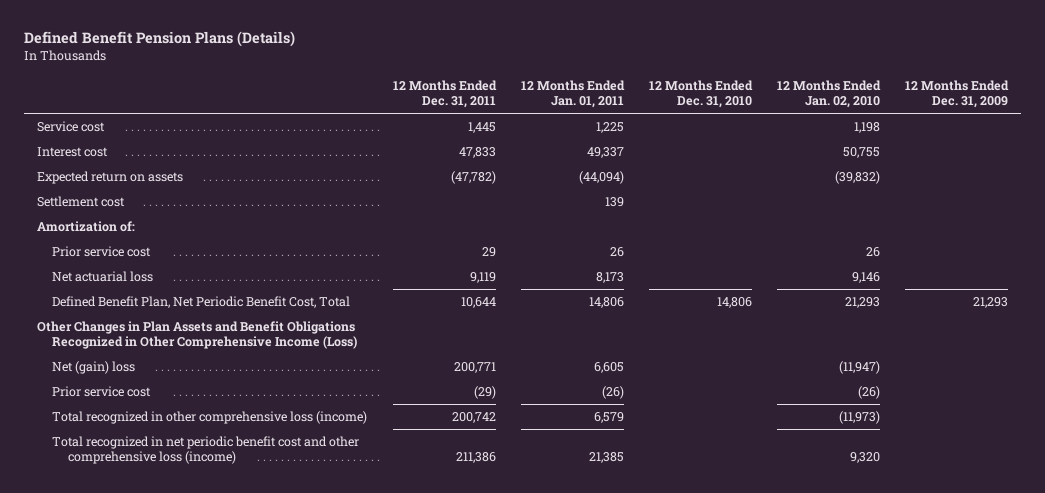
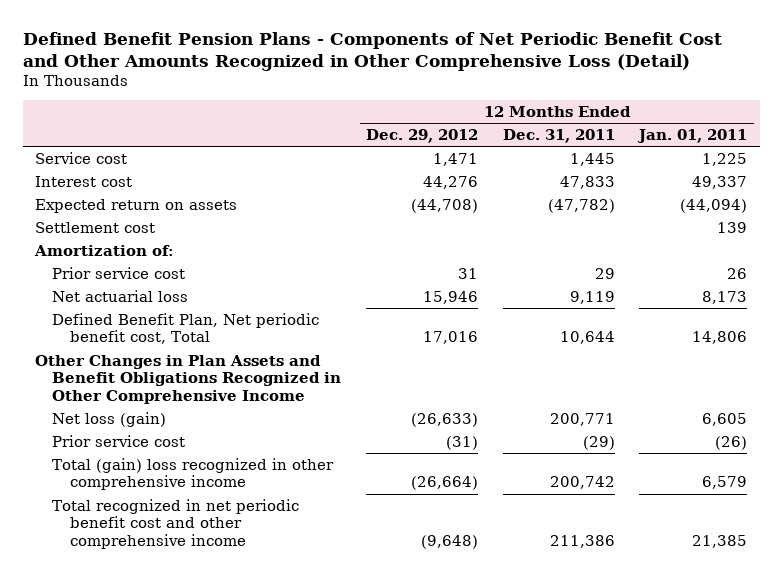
[23,31,295,48] Defined Benefit Pension Plans (Details) -> [22,31,722,71] Defined Benefit Pension Plans - Components of Net Periodic Benefit Cost and Other Amounts Recognized in Other Comprehensive Loss (Detail)
[648,79,753,109] 12 Months Ended Dec. 31, 2010 -> none
[777,79,882,109] 12 Months Ended Jan. 02, 2010 -> none
[905,79,1010,109] 12 Months Ended Dec. 31, 2009 -> none
none -> [366,129,479,144] Dec. 29, 2012
[52,295,351,308] Defined Benefit Plan, Net Periodic Benefit Cost, Total -> [52,312,320,345] Defined Benefit Plan, Net periodic benefit cost, Total
[36,320,358,350] Other Changes in Plan Assets and Benefit Obligations Recognized in Other Comprehensive Income (Loss) -> [34,354,342,405] Other Changes in Plan Assets and Benefit Obligations Recognized in Other Comprehensive Income
[52,360,136,374] Net (gain) loss -> [52,411,167,427] Net loss (gain)
[52,410,368,424] Total recognized in other comprehensive loss (income) -> [52,457,335,491] Total (gain) loss recognized in other comprehensive income
[52,435,360,465] Total recognized in net periodic benefit cost and other comprehensive loss (income) -> [52,498,300,550] Total recognized in net periodic benefit cost and other comprehensive income

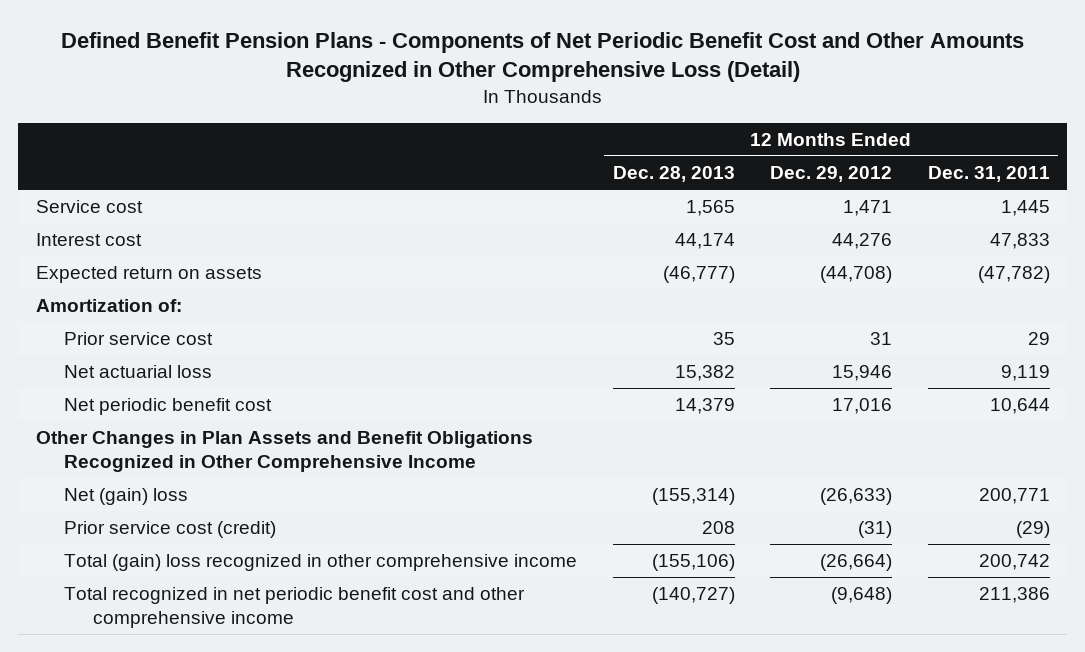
[637,129,748,144] Jan. 01, 2011 -> none
none -> [612,166,735,183] Dec. 28, 2013
[34,221,155,233] Settlement cost -> none
[52,312,320,345] Defined Benefit Plan, Net periodic benefit cost, Total -> [64,398,273,416] Net periodic benefit cost
[52,411,167,427] Net loss (gain) -> [64,488,189,506] Net (gain) loss
[52,434,186,447] Prior service cost -> [64,521,277,539] Prior service cost (credit)

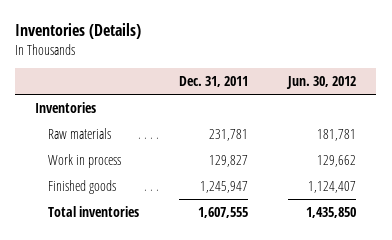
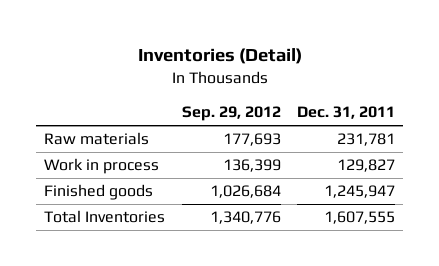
[15,23,142,40] Inventories (Details) -> [137,47,302,64] Inventories (Detail)
[286,76,357,90] Jun. 30, 2012 -> none
none -> [181,106,281,122] Sep. 29, 2012
[35,101,97,113] Inventories -> none
[48,205,140,217] Total inventories -> [43,210,165,224] Total Inventories

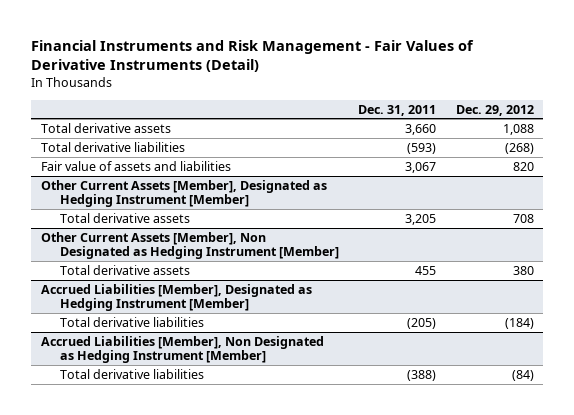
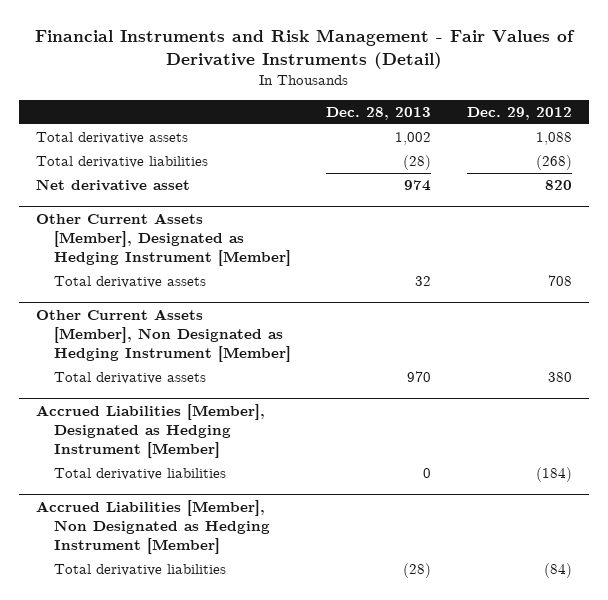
[358,104,437,116] Dec. 31, 2011 -> none
none -> [326,107,432,121] Dec. 28, 2013
[40,160,231,171] Fair value of assets and liabilities -> [36,178,191,191] Net derivative asset

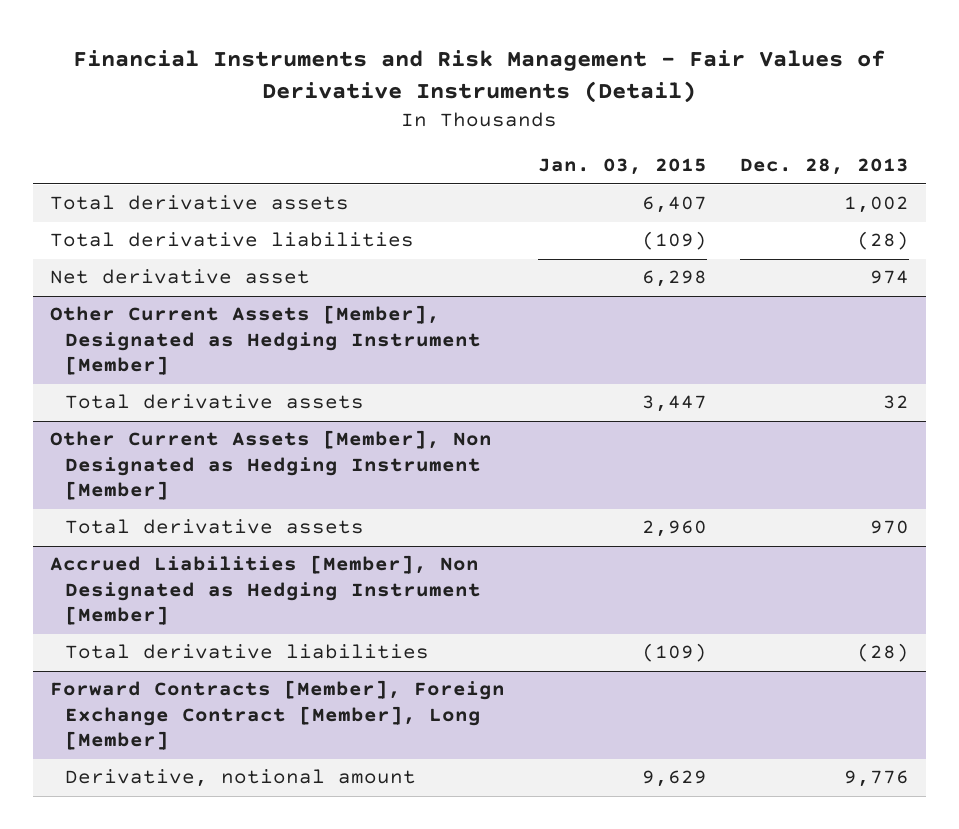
[466,107,572,121] Dec. 29, 2012 -> none
none -> [537,158,707,176] Jan. 03, 2015
[36,403,266,459] Accrued Liabilities [Member], Designated as Hedging Instrument [Member] -> none
[53,467,226,480] Total derivative liabilities -> none
none -> [49,680,505,751] Forward Contracts [Member], Foreign Exchange Contract [Member], Long [Member]
none -> [64,769,416,788] Derivative, notional amount

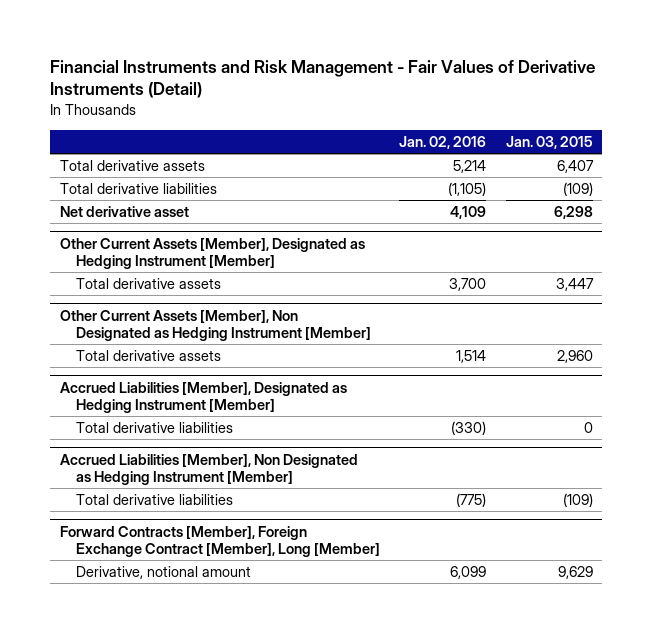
[739,158,909,176] Dec. 28, 2013 -> none
none -> [399,135,487,149] Jan. 02, 2016
none -> [59,381,347,413] Accrued Liabilities [Member], Designated as Hedging Instrument [Member]
none -> [75,422,233,434] Total derivative liabilities

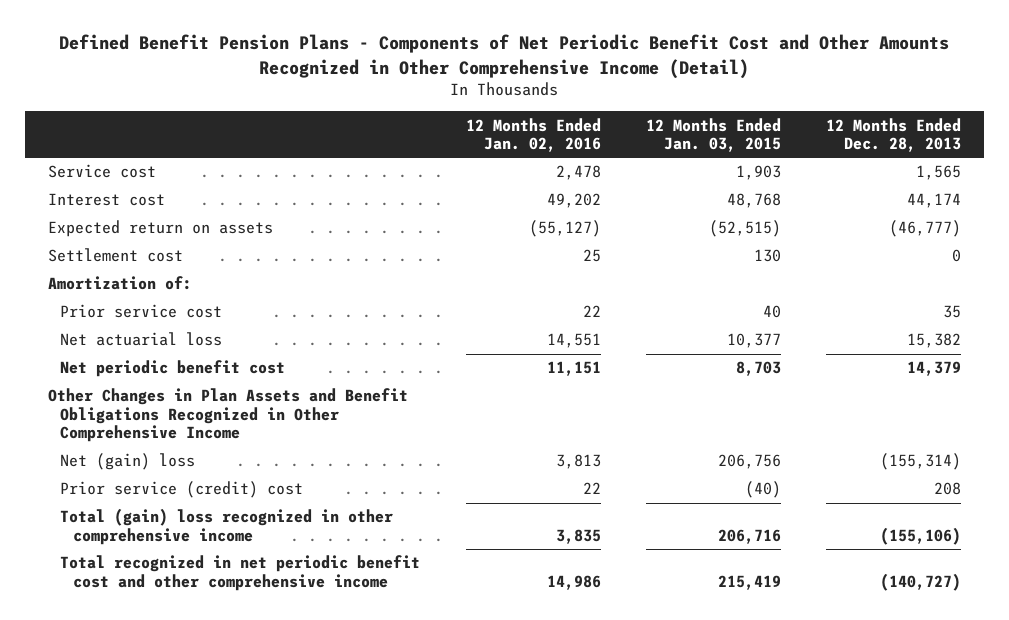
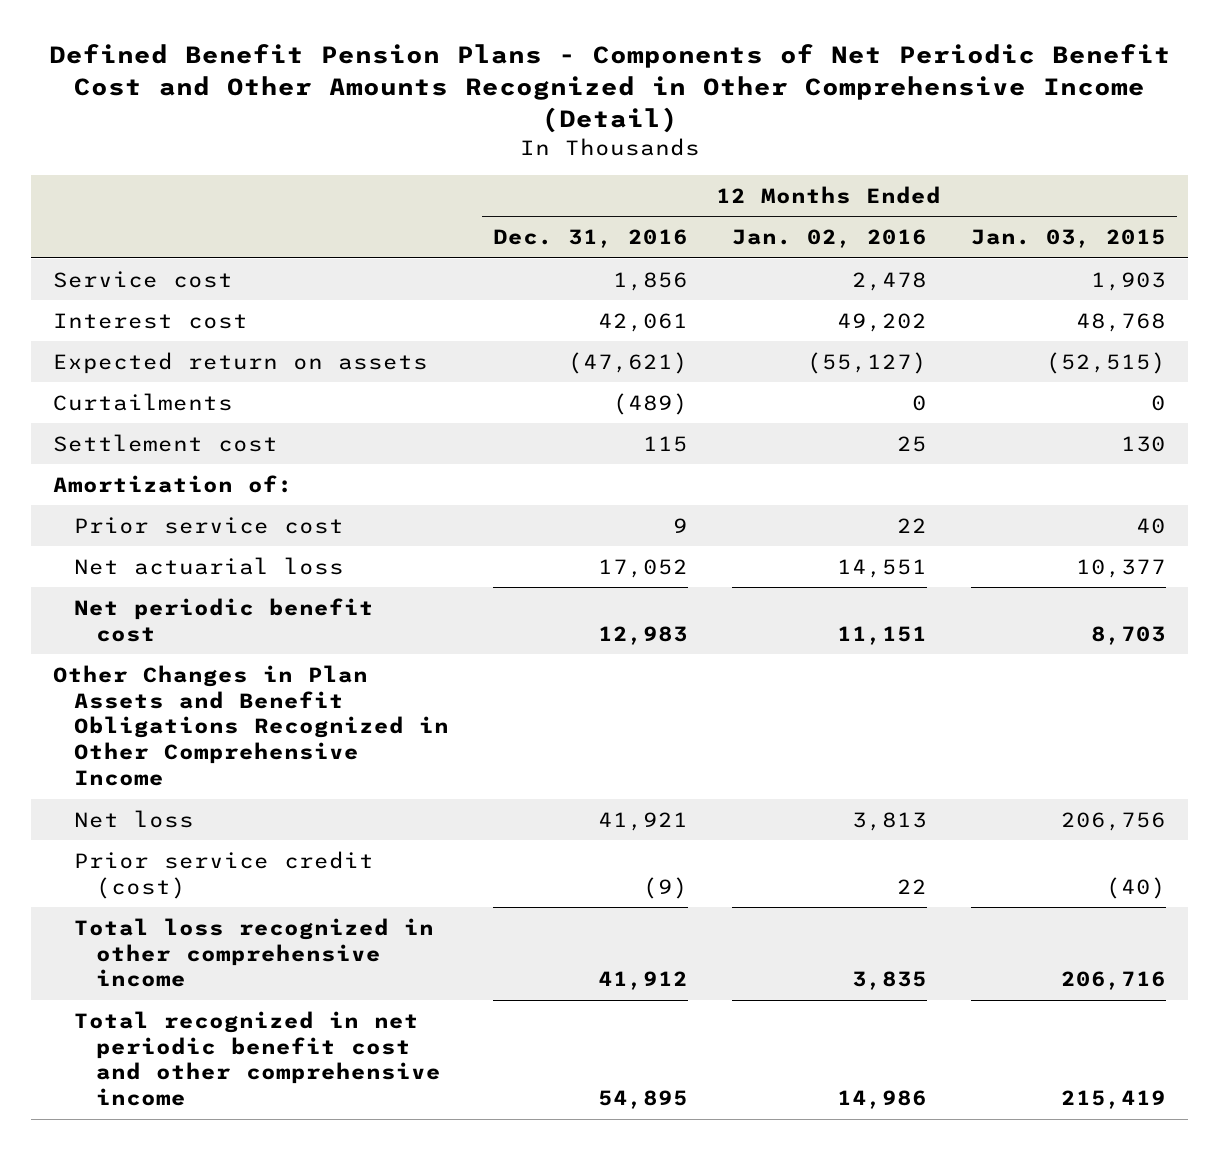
[826,117,962,153] 12 Months Ended Dec. 28, 2013 -> none
none -> [493,229,689,249] Dec. 31, 2016
none -> [53,392,234,411] Curtailments
[60,453,196,471] Net (gain) loss -> [74,809,195,828] Net loss
[60,481,304,499] Prior service (credit) cost -> [74,850,375,899] Prior service credit (cost)
[60,508,394,545] Total (gain) loss recognized in other comprehensive income -> [74,917,435,988] Total loss recognized in other comprehensive income

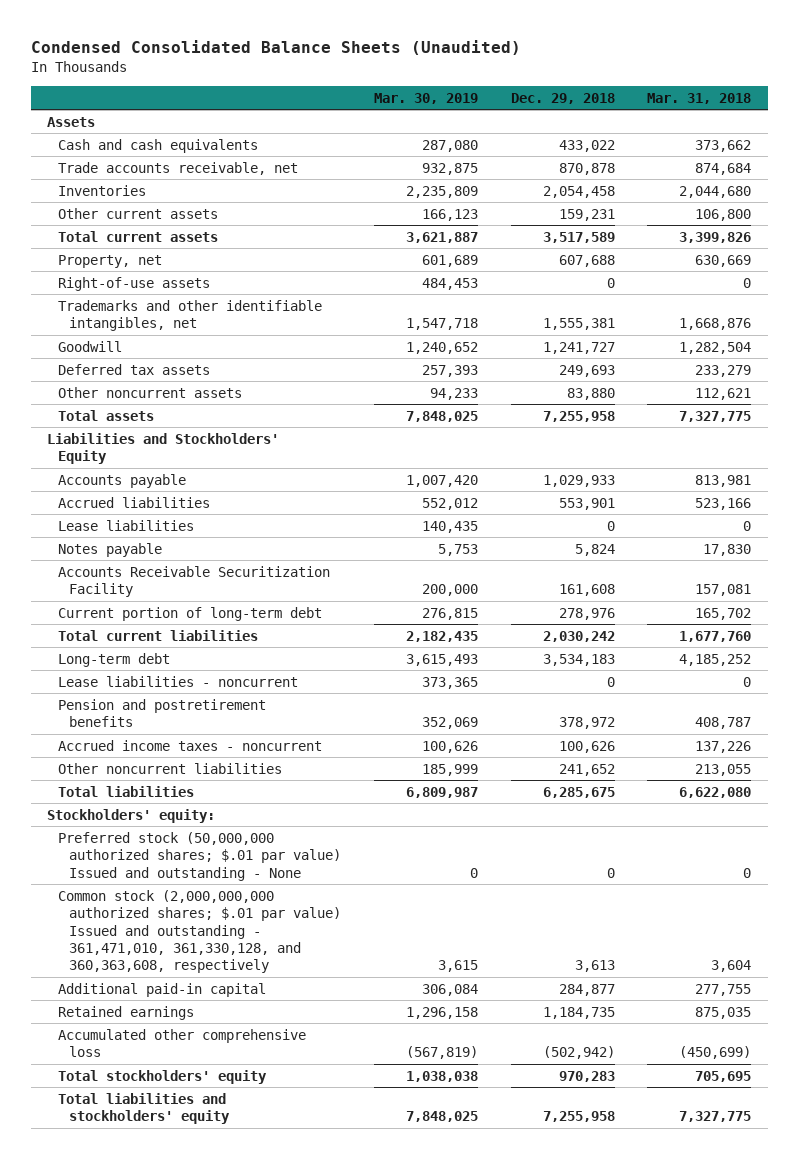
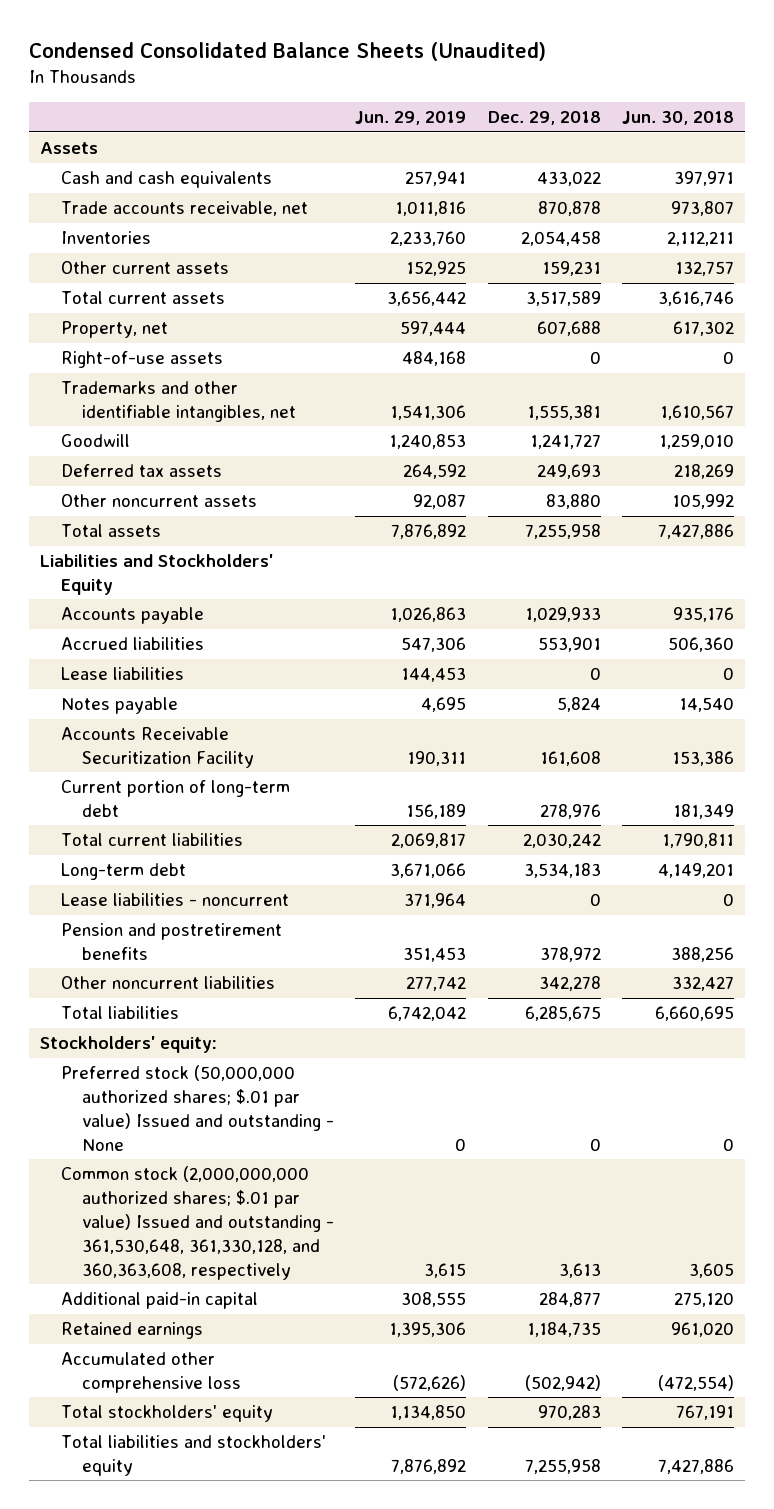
[373,92,478,104] Mar. 30, 2019 -> none
[647,92,752,104] Mar. 31, 2018 -> none
none -> [355,111,467,126] Jun. 29, 2019
none -> [622,111,735,126] Jun. 30, 2018
[58,739,323,751] Accrued income taxes - noncurrent -> none
[558,763,615,776] 241,652 -> [538,976,601,992] 342,278
[58,889,342,974] Common stock (2,000,000,000 authorized shares; $.01 par value) Issued and outstanding - 361,471,010, 361,330,128, and 360,363,608, respectively -> [60,1166,335,1280] Common stock (2,000,000,000 authorized shares; $.01 par value) Issued and outstanding - 361,530,648, 361,330,128, and 360,363,608, respectively

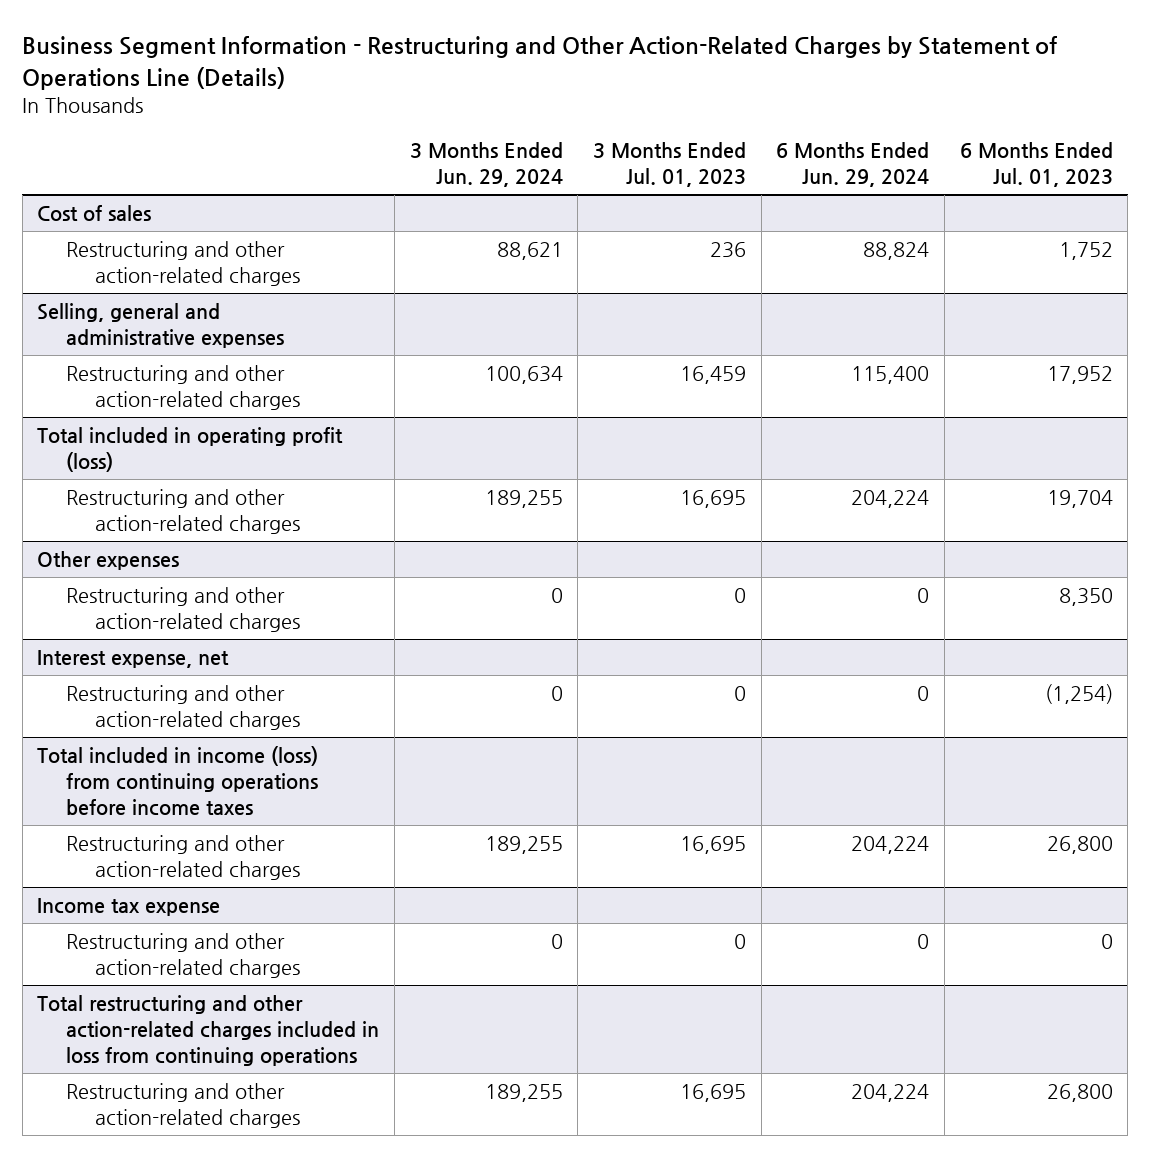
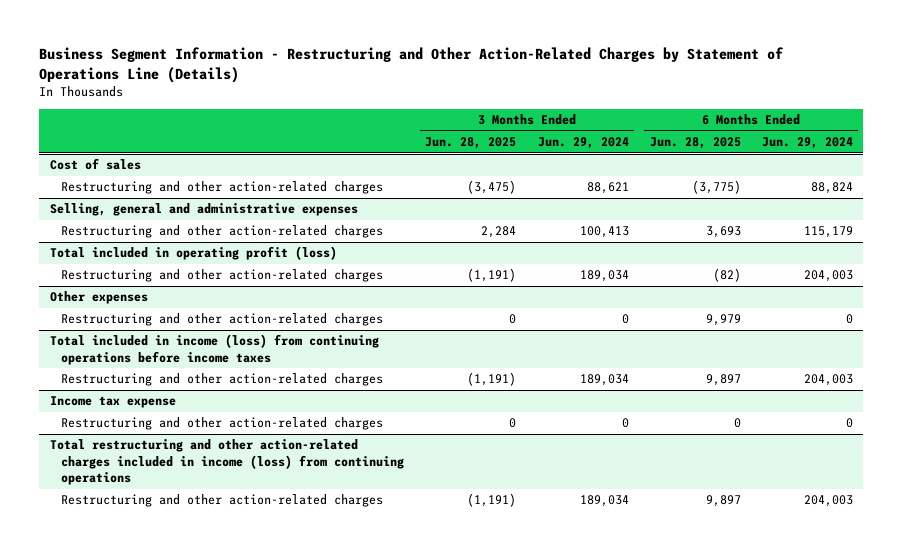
[592,141,746,187] 3 Months Ended Jul. 01, 2023 -> none
[959,141,1113,187] 6 Months Ended Jul. 01, 2023 -> none
none -> [425,137,517,150] Jun. 28, 2025
none -> [649,137,741,150] Jun. 28, 2025
[484,366,563,385] 100,634 -> [579,226,629,239] 100,413
[851,366,930,385] 115,400 -> [803,226,853,239] 115,179
[484,490,563,509] 189,255 -> [579,270,629,283] 189,034
[851,490,930,509] 204,224 -> [803,270,853,283] 204,003
[37,650,230,669] Interest expense, net -> none
[66,685,301,731] Restructuring and other action-related charges -> none
[484,836,563,855] 189,255 -> [579,374,629,387] 189,034
[851,836,930,855] 204,224 -> [803,374,853,387] 204,003
[37,995,380,1067] Total restructuring and other action-related charges included in loss from continuing operations -> [49,439,405,485] Total restructuring and other action-related charges included in income (loss) from continuing operations
[484,1084,563,1103] 189,255 -> [579,495,629,508] 189,034
[851,1084,930,1103] 204,224 -> [803,495,853,508] 204,003

